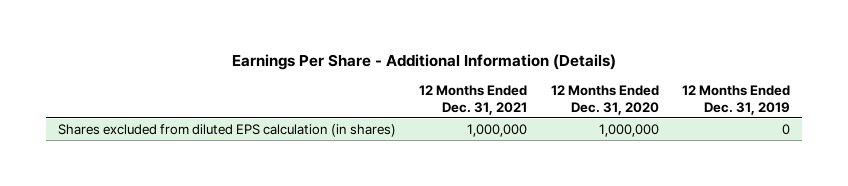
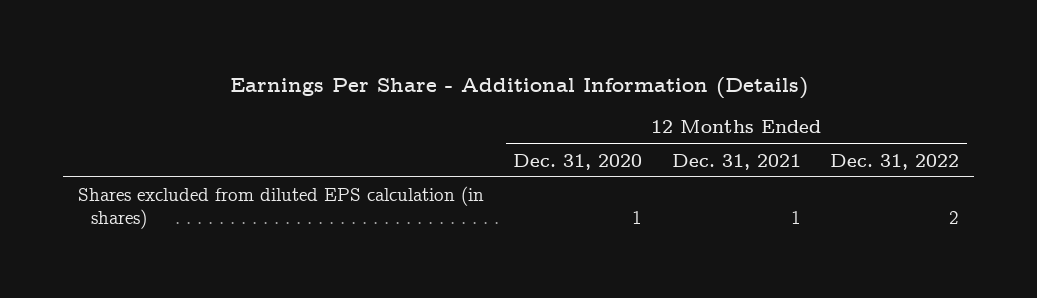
[682,84,791,116] 12 Months Ended Dec. 31, 2019 -> none
none -> [830,153,960,170] Dec. 31, 2022
[467,124,528,138] 1,000,000 -> [790,211,801,225] 1
[598,124,659,138] 1,000,000 -> [632,211,643,225] 1

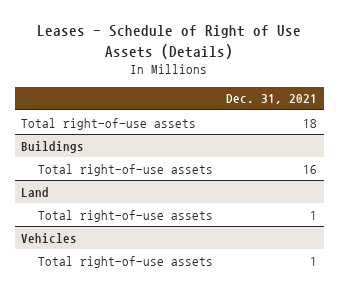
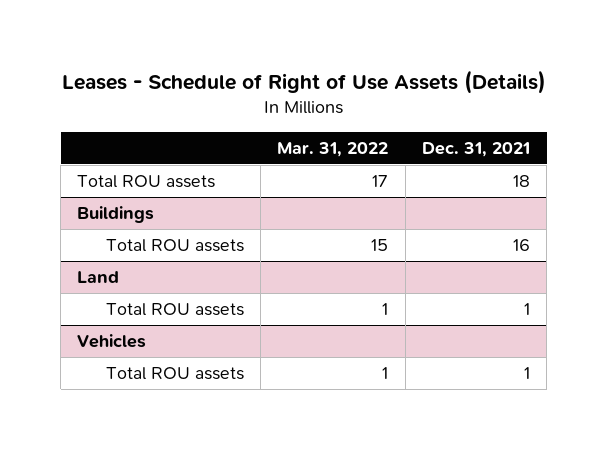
none -> [277,141,389,157] Mar. 31, 2022
[21,117,197,130] Total right-of-use assets -> [77,175,216,189] Total ROU assets
[37,163,213,176] Total right-of-use assets -> [105,239,244,253] Total ROU assets
[37,209,213,222] Total right-of-use assets -> [105,303,244,317] Total ROU assets
[37,255,213,268] Total right-of-use assets -> [105,367,244,381] Total ROU assets

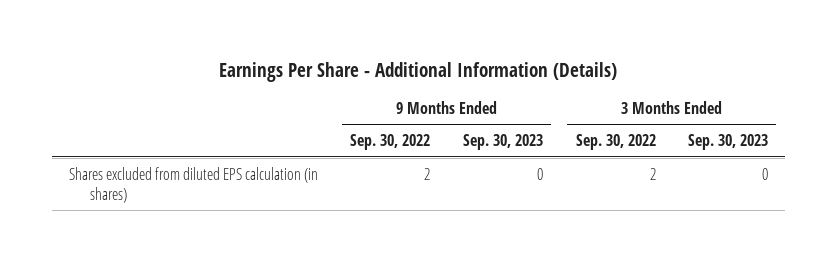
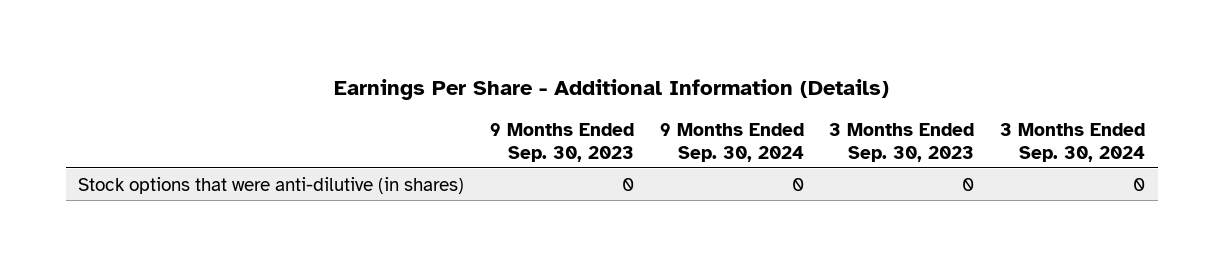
[350,134,431,151] Sep. 30, 2022 -> none
[575,134,656,151] Sep. 30, 2022 -> none
none -> [659,122,804,163] 9 Months Ended Sep. 30, 2024
none -> [1000,122,1146,163] 3 Months Ended Sep. 30, 2024
[68,166,318,203] Shares excluded from diluted EPS calculation (in shares) -> [78,176,465,194] Stock options that were anti-dilutive (in shares)

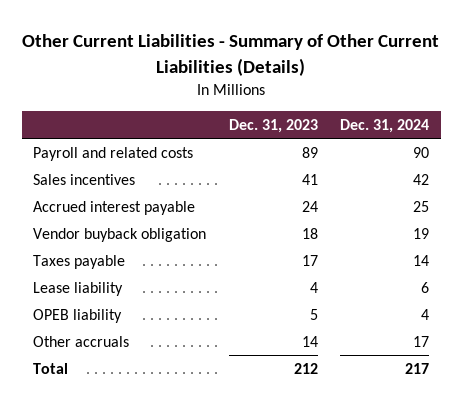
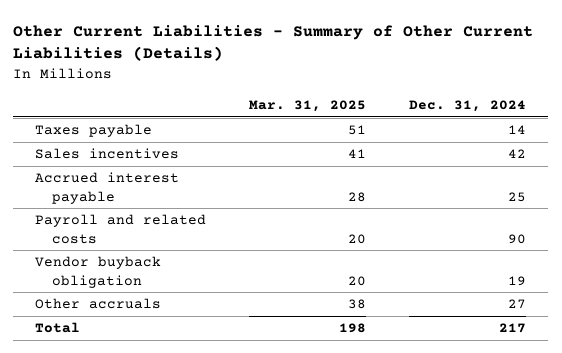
[228,118,318,133] Dec. 31, 2023 -> none
none -> [249,99,367,112] Mar. 31, 2025
[33,254,126,269] Taxes payable -> [35,124,153,138] Taxes payable
[33,146,194,161] Payroll and related costs -> [35,214,207,244] Payroll and related costs
[33,281,124,296] Lease liability -> none
[33,308,123,323] OPEB liability -> none
[413,335,430,347] 17 -> [508,299,527,310] 27

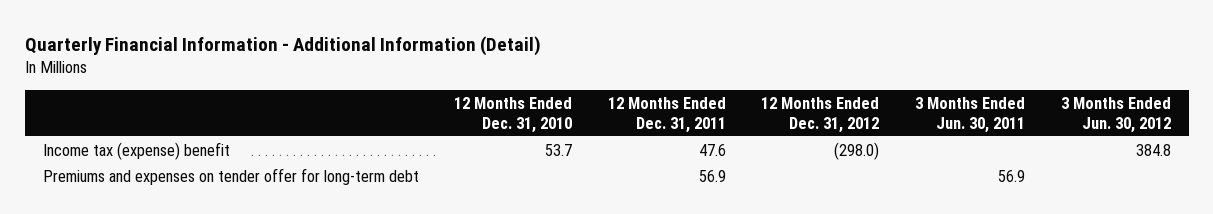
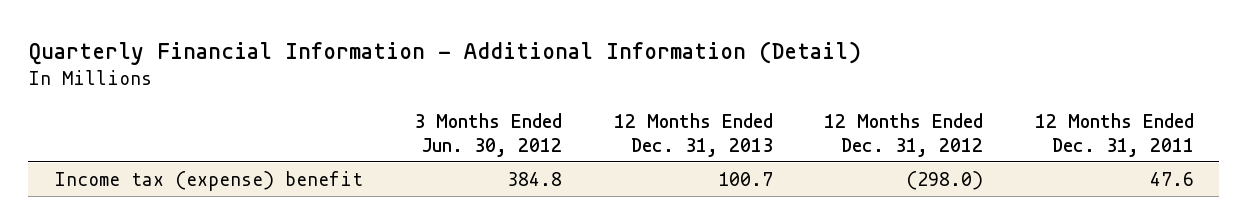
[454,96,573,133] 12 Months Ended Dec. 31, 2010 -> none
[915,96,1026,133] 3 Months Ended Jun. 30, 2011 -> none
none -> [613,113,773,157] 12 Months Ended Dec. 31, 2013
[42,167,419,185] Premiums and expenses on tender offer for long-term debt -> none

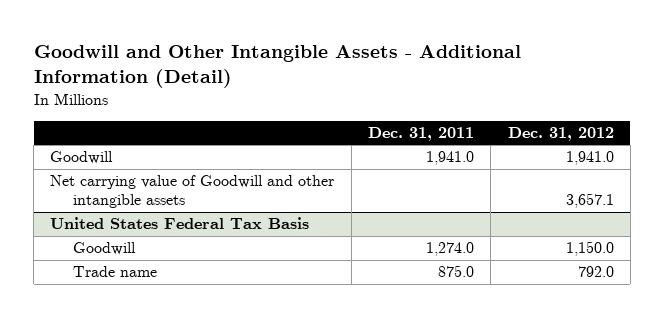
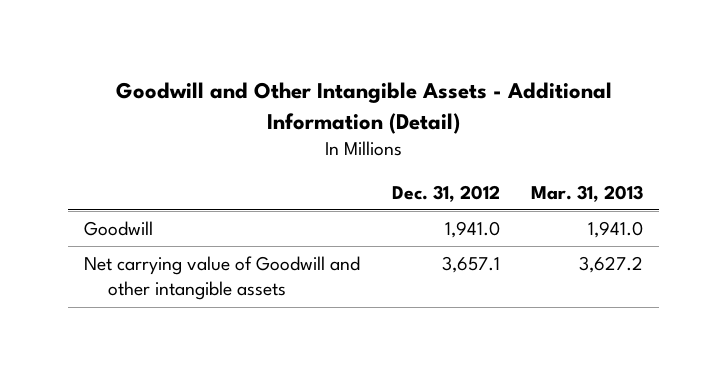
[367,126,474,141] Dec. 31, 2011 -> none
none -> [531,184,644,202] Mar. 31, 2013
[50,217,310,230] United States Federal Tax Basis -> none
[72,242,136,256] Goodwill -> none
[72,266,157,278] Trade name -> none

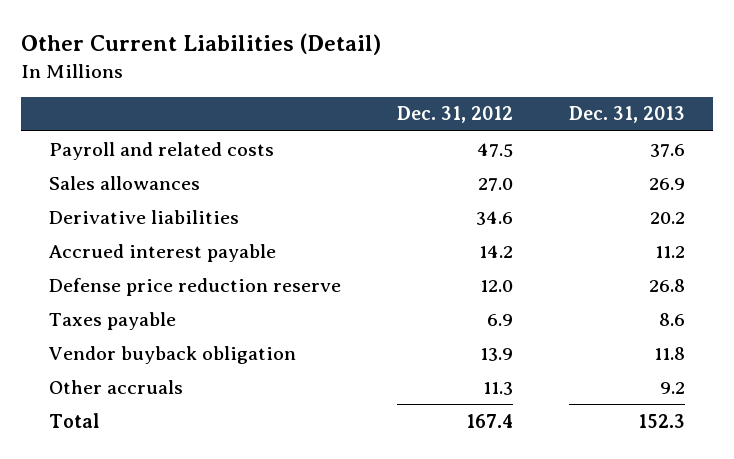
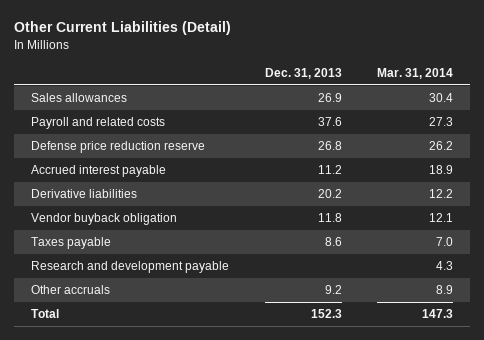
[397,106,514,124] Dec. 31, 2012 -> none
none -> [376,67,453,79] Mar. 31, 2014
[49,141,275,160] Payroll and related costs -> [31,117,166,130] Payroll and related costs
[49,243,277,262] Accrued interest payable -> [31,165,167,178] Accrued interest payable
[49,209,240,224] Derivative liabilities -> [31,189,138,199] Derivative liabilities
[49,311,177,330] Taxes payable -> [31,237,112,250] Taxes payable
none -> [31,261,230,274] Research and development payable

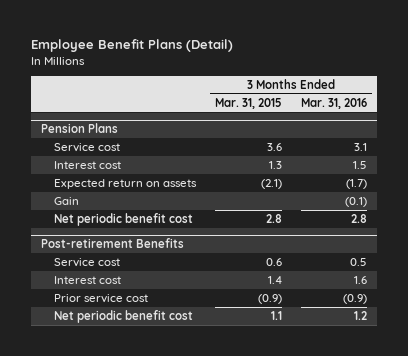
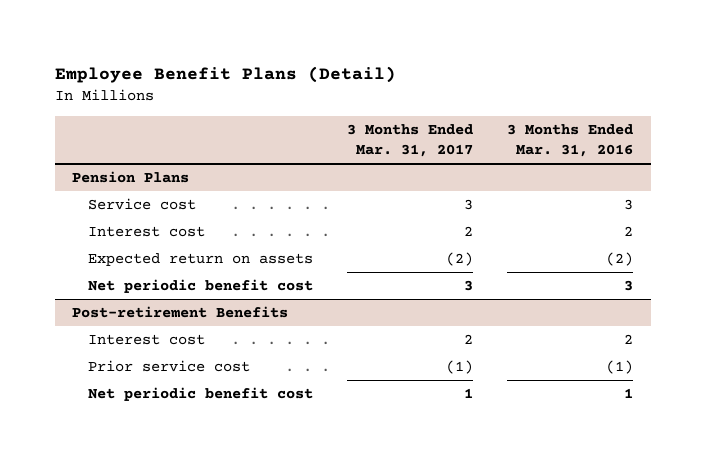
[214,97,282,109] Mar. 31, 2015 -> none
none -> [347,123,474,158] 3 Months Ended Mar. 31, 2017
[53,196,79,205] Gain -> none
[354,142,368,151] 3.1 -> [624,199,634,211] 3
[353,160,368,169] 1.5 -> [624,226,634,237] 2
[346,178,368,189] (1.7) -> [606,252,634,267] (2)
[351,213,368,223] 2.8 -> [624,280,634,292] 3
[53,257,120,267] Service cost -> none
[354,275,368,284] 1.6 -> [624,334,634,345] 2
[343,293,368,304] (0.9) -> [606,360,634,375] (1)
[354,310,368,320] 1.2 -> [624,388,634,399] 1

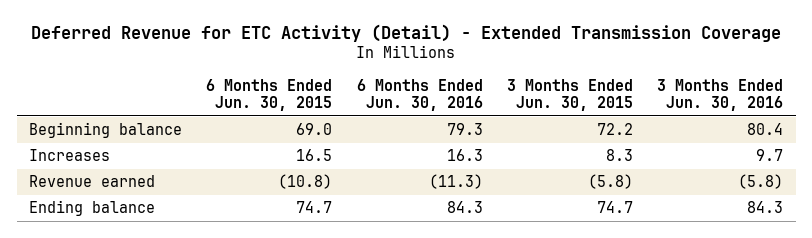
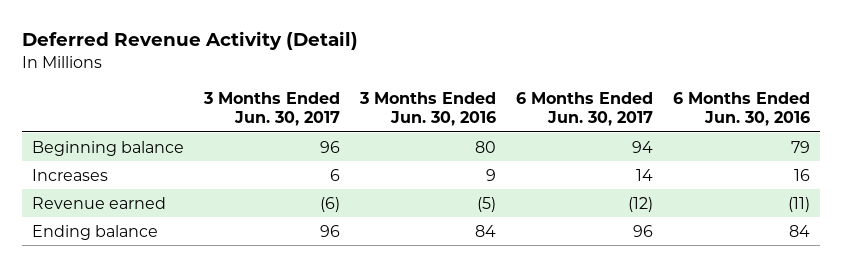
[31,23,782,42] Deferred Revenue for ETC Activity (Detail) - Extended Transmission Coverage -> [21,31,358,51] Deferred Revenue Activity (Detail)
[206,78,333,111] 6 Months Ended Jun. 30, 2015 -> none
[506,78,633,111] 3 Months Ended Jun. 30, 2015 -> none
none -> [202,91,340,126] 3 Months Ended Jun. 30, 2017
none -> [515,91,653,126] 6 Months Ended Jun. 30, 2017
[446,123,483,136] 79.3 -> [790,140,810,153] 79
[747,123,784,136] 80.4 -> [474,140,496,153] 80
[446,149,483,162] 16.3 -> [793,168,810,181] 16
[756,149,784,162] 9.7 -> [485,168,496,181] 9
[428,174,483,190] (11.3) -> [787,196,810,212] (11)
[738,174,784,190] (5.8) -> [476,196,496,212] (5)
[446,201,483,214] 84.3 -> [788,224,810,237] 84
[747,201,784,214] 84.3 -> [474,224,496,237] 84

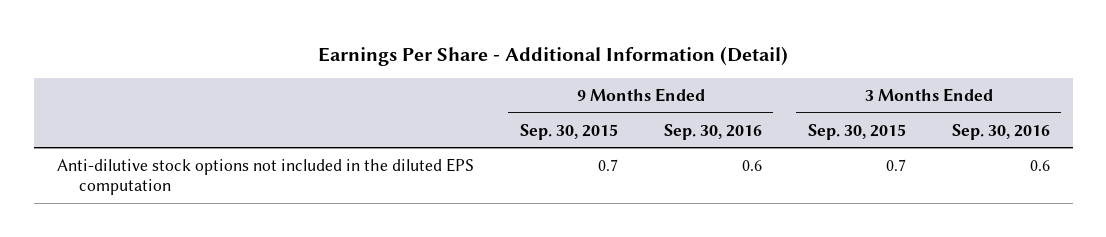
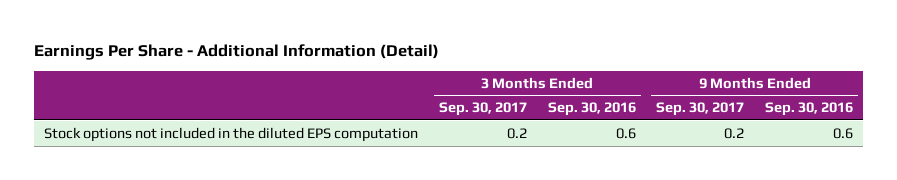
[519,123,618,140] Sep. 30, 2015 -> none
[807,123,906,140] Sep. 30, 2015 -> none
none -> [438,102,527,117] Sep. 30, 2017
none -> [656,102,745,117] Sep. 30, 2017
[56,157,474,196] Anti-dilutive stock options not included in the diluted EPS computation -> [44,126,419,142] Stock options not included in the diluted EPS computation

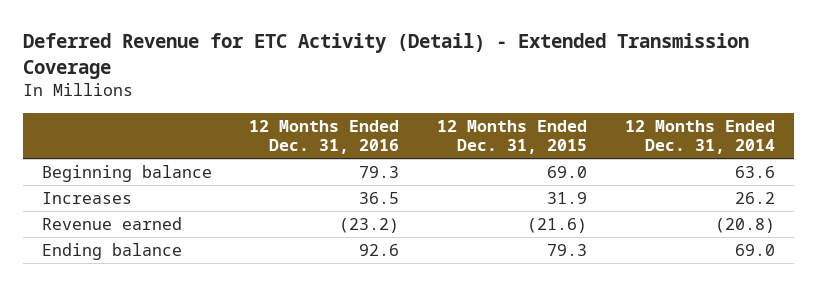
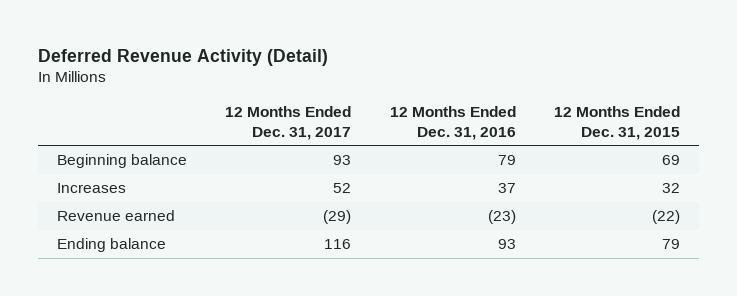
[22,33,749,79] Deferred Revenue for ETC Activity (Detail) - Extended Transmission Coverage -> [37,48,328,66] Deferred Revenue Activity (Detail)
[625,119,776,155] 12 Months Ended Dec. 31, 2014 -> none
none -> [225,105,352,140] 12 Months Ended Dec. 31, 2017
[359,166,400,179] 79.3 -> [497,155,516,166] 79
[547,166,588,179] 69.0 -> [662,155,681,166] 69
[359,192,400,205] 36.5 -> [497,183,516,194] 37
[547,192,588,205] 31.9 -> [662,183,681,194] 32
[339,218,400,234] (23.2) -> [487,210,516,225] (23)
[527,218,588,234] (21.6) -> [652,210,681,225] (22)
[359,244,400,257] 92.6 -> [497,239,516,250] 93
[547,244,588,257] 79.3 -> [662,239,681,250] 79

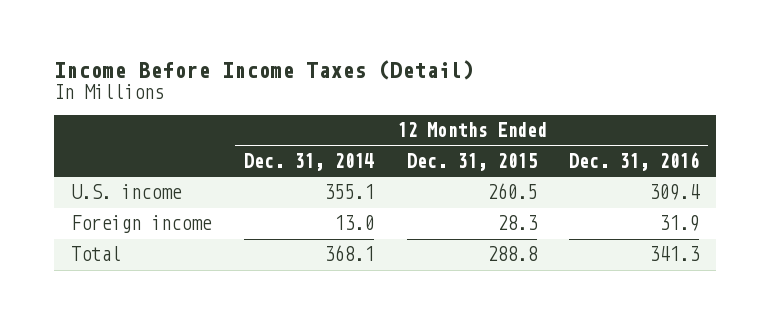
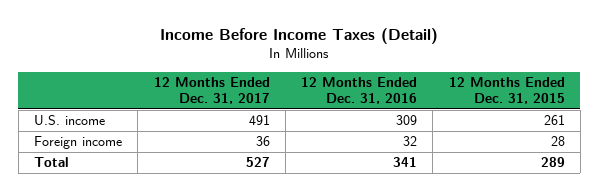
[243,153,374,172] Dec. 31, 2014 -> none
none -> [153,76,270,104] 12 Months Ended Dec. 31, 2017
[486,183,537,200] 260.5 -> [543,115,565,126] 261
[649,184,701,201] 309.4 -> [396,115,418,126] 309
[496,215,538,231] 28.3 -> [550,136,565,147] 28
[659,215,700,232] 31.9 -> [403,136,418,147] 32
[486,246,538,262] 288.8 -> [540,157,565,168] 289
[649,246,701,262] 341.3 -> [393,157,418,168] 341

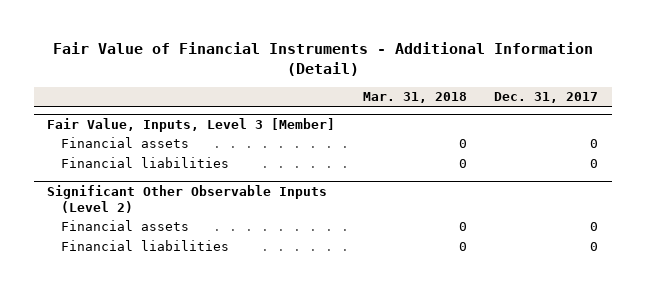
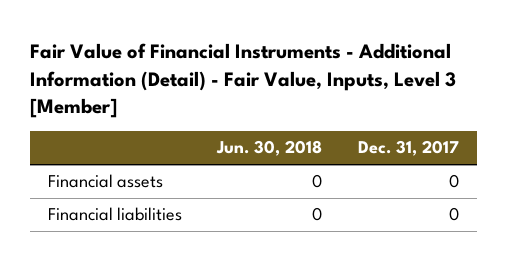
[52,41,593,76] Fair Value of Financial Instruments - Additional Information (Detail) -> [30,42,457,119] Fair Value of Financial Instruments - Additional Information (Detail) - Fair Value, Inputs, Level 3 [Member]
[362,92,467,104] Mar. 31, 2018 -> none
none -> [216,140,323,157] Jun. 30, 2018
[47,118,336,133] Fair Value, Inputs, Level 3 [Member] -> none
[47,185,328,213] Significant Other Observable Inputs (Level 2) -> none
[60,220,189,232] Financial assets -> none
[60,240,229,252] Financial liabilities -> none

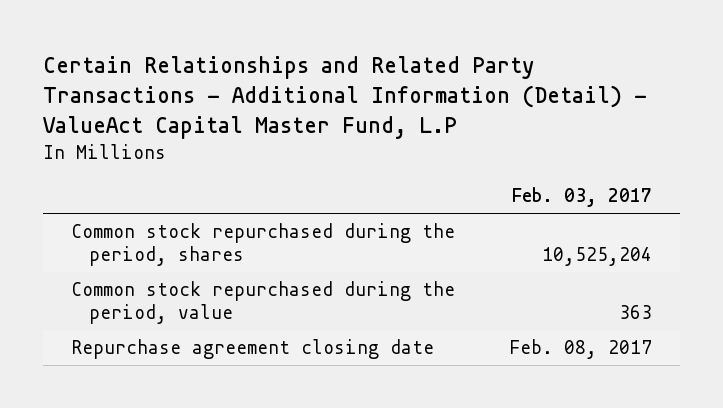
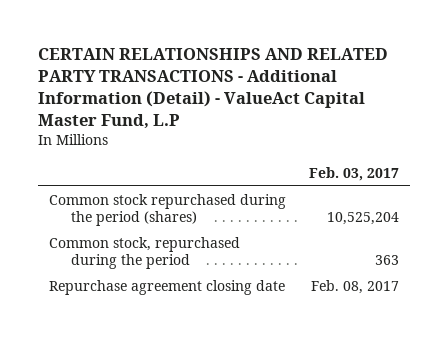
[43,56,648,139] Certain Relationships and Related Party Transactions - Additional Information (Detail) - ValueAct Capital Master Fund, L.P -> [37,48,388,130] CERTAIN RELATIONSHIPS AND RELATED PARTY TRANSACTIONS - Additional Information (Detail) - ValueAct Capital Master Fund, L.P
[70,223,455,267] Common stock repurchased during the period, shares -> [49,194,287,227] Common stock repurchased during the period (shares)
[70,281,455,325] Common stock repurchased during the period, value -> [49,237,241,270] Common stock, repurchased during the period

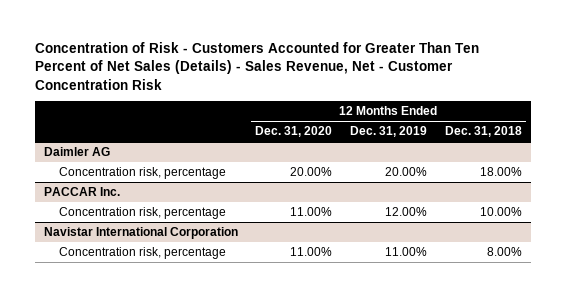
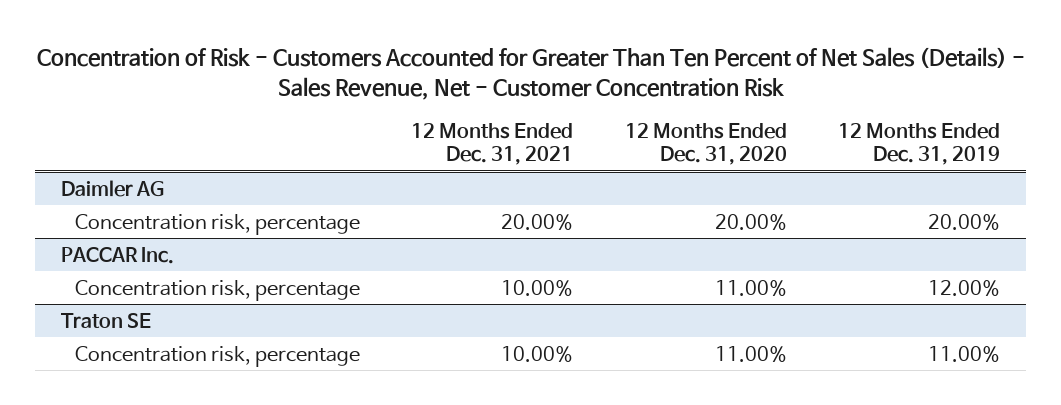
[444,126,522,138] Dec. 31, 2018 -> none
none -> [411,122,574,165] 12 Months Ended Dec. 31, 2021
[43,227,238,240] Navistar International Corporation -> [60,312,151,328] Traton SE

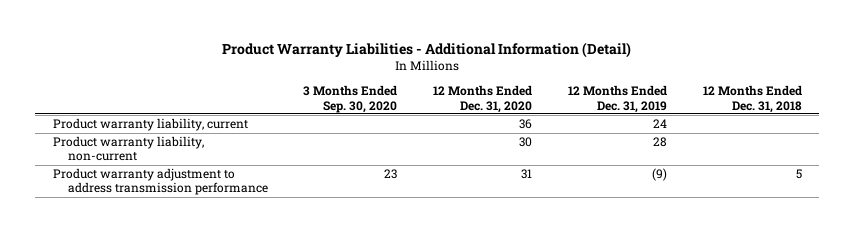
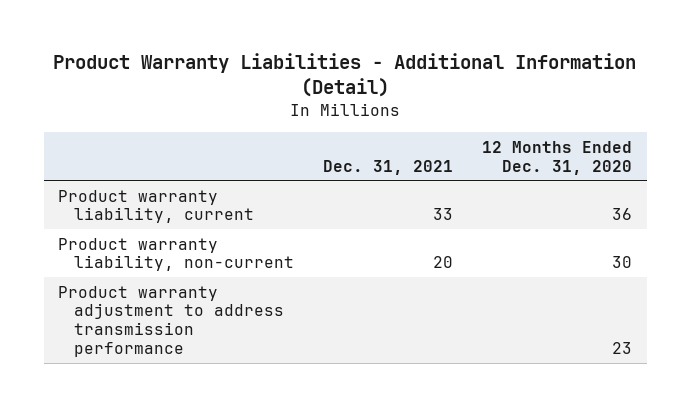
[303,85,398,113] 3 Months Ended Sep. 30, 2020 -> none
[567,85,667,113] 12 Months Ended Dec. 31, 2019 -> none
[702,85,802,113] 12 Months Ended Dec. 31, 2018 -> none
none -> [323,159,454,175] Dec. 31, 2021
[521,169,533,180] 31 -> [612,341,633,354] 23

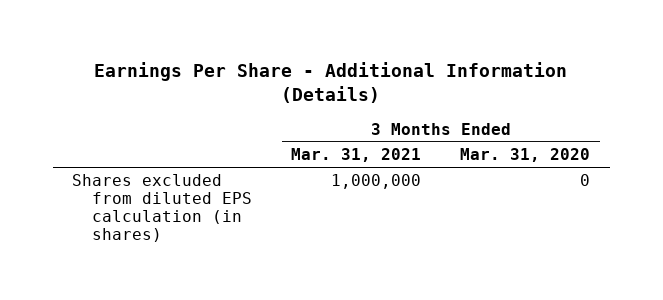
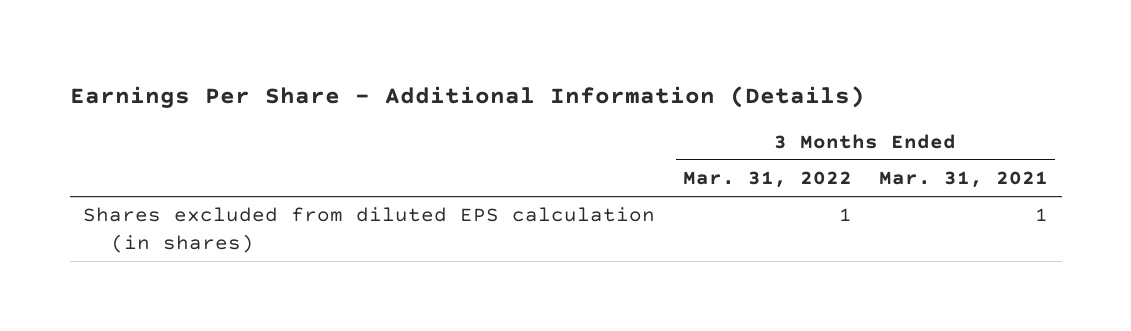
[460,148,591,163] Mar. 31, 2020 -> none
none -> [682,171,852,189] Mar. 31, 2022
[331,174,422,190] 1,000,000 -> [1035,208,1049,222] 1

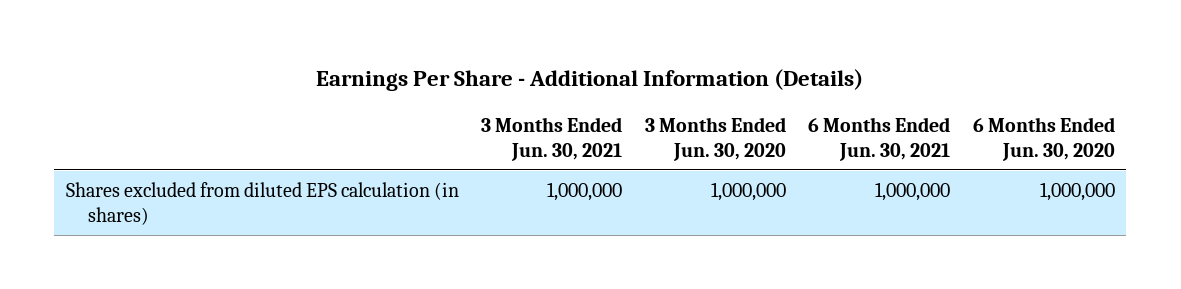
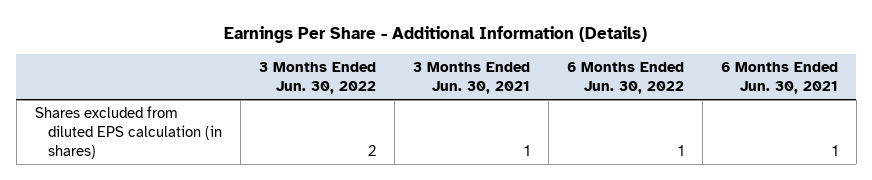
[644,117,786,162] 3 Months Ended Jun. 30, 2020 -> none
[973,117,1116,162] 6 Months Ended Jun. 30, 2020 -> none
none -> [258,62,376,95] 3 Months Ended Jun. 30, 2022
none -> [566,62,684,95] 6 Months Ended Jun. 30, 2022
[547,182,623,202] 1,000,000 -> [523,145,530,157] 1
[875,182,951,202] 1,000,000 -> [831,145,838,157] 1

